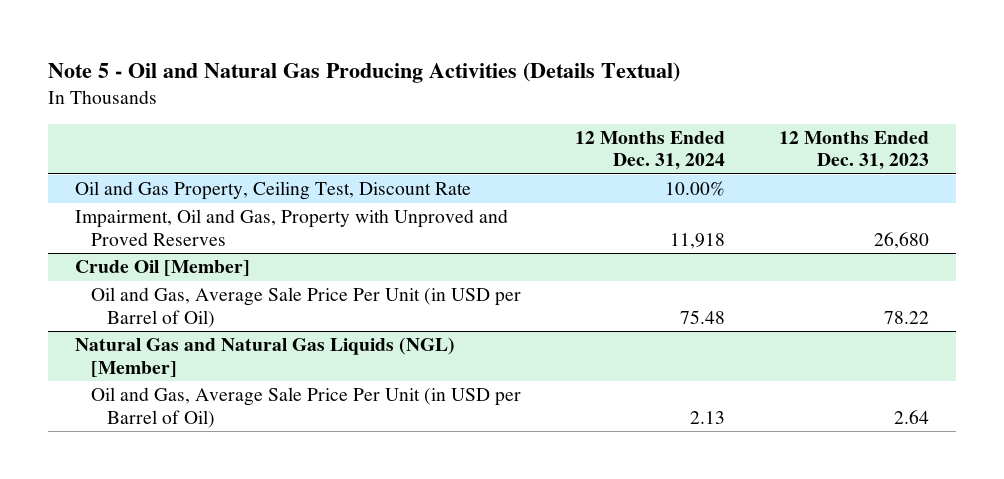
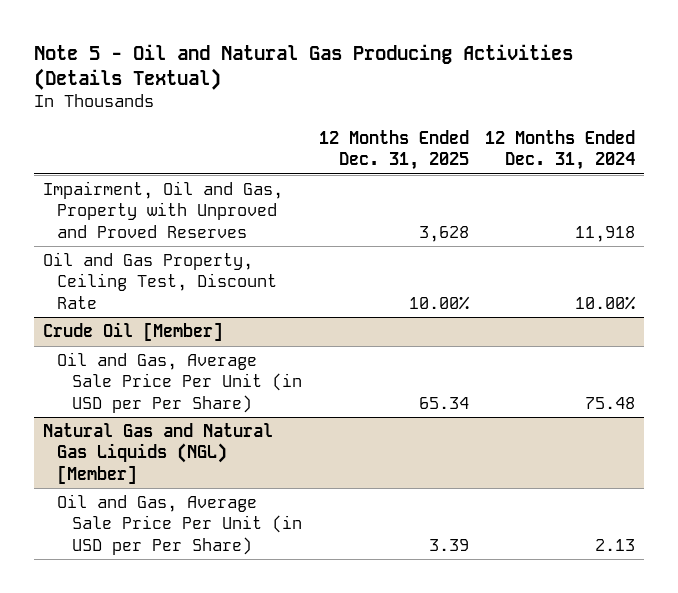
[779,131,930,171] 12 Months Ended Dec. 31, 2023 -> none
none -> [318,129,469,170] 12 Months Ended Dec. 31, 2025
[75,181,472,201] Oil and Gas Property, Ceiling Test, Discount Rate -> [42,252,278,309] Oil and Gas Property, Ceiling Test, Discount Rate
[90,287,521,328] Oil and Gas, Average Sale Price Per Unit (in USD per Barrel of Oil) -> [57,352,302,413] Oil and Gas, Average Sale Price Per Unit (in USD per Per Share)
[90,387,521,428] Oil and Gas, Average Sale Price Per Unit (in USD per Barrel of Oil) -> [57,494,302,555] Oil and Gas, Average Sale Price Per Unit (in USD per Per Share)

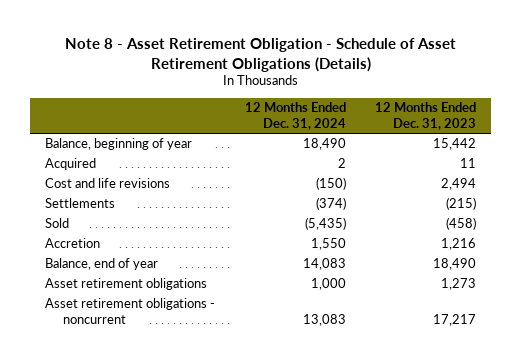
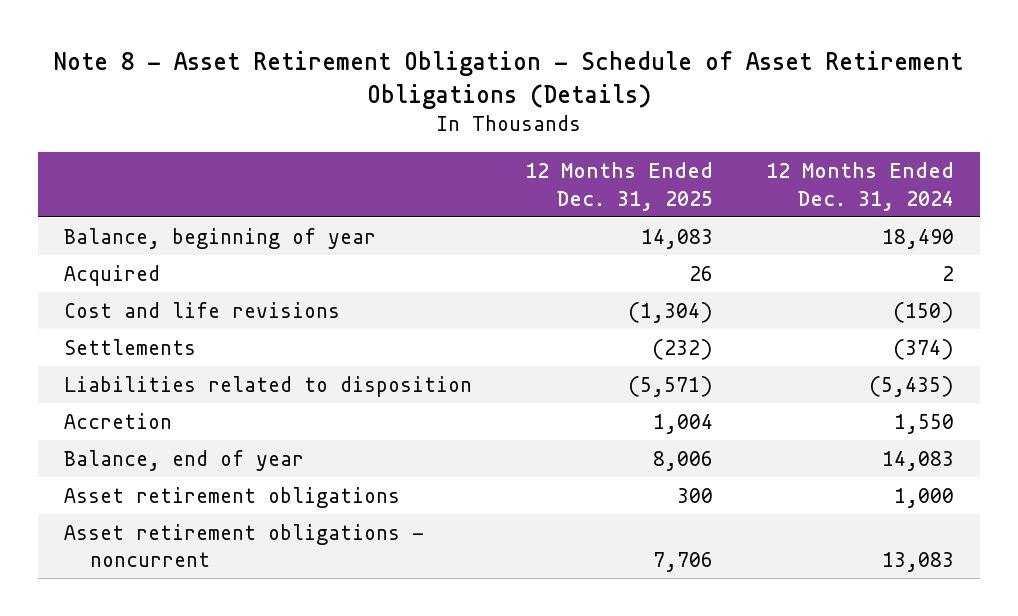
[375,102,477,130] 12 Months Ended Dec. 31, 2023 -> none
none -> [524,162,713,211] 12 Months Ended Dec. 31, 2025
[44,218,69,229] Sold -> [63,375,472,397] Liabilities related to disposition

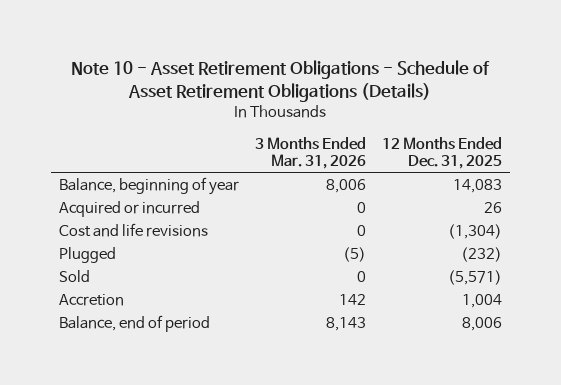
[53,51,963,109] Note 8 - Asset Retirement Obligation - Schedule of Asset Retirement Obligations (Details) -> [71,59,491,102] Note 10 - Asset Retirement Obligations - Schedule of Asset Retirement Obligations (Details)
[765,162,954,211] 12 Months Ended Dec. 31, 2024 -> none
none -> [254,136,366,170] 3 Months Ended Mar. 31, 2026
[63,264,160,286] Acquired -> [58,200,200,217] Acquired or incurred
[63,338,196,355] Settlements -> [58,246,116,263] Plugged
[63,375,472,397] Liabilities related to disposition -> [58,269,90,282] Sold
[63,486,400,508] Asset retirement obligations -> none
[63,523,424,568] Asset retirement obligations - noncurrent -> none
[63,449,304,471] Balance, end of year -> [58,314,210,332] Balance, end of period

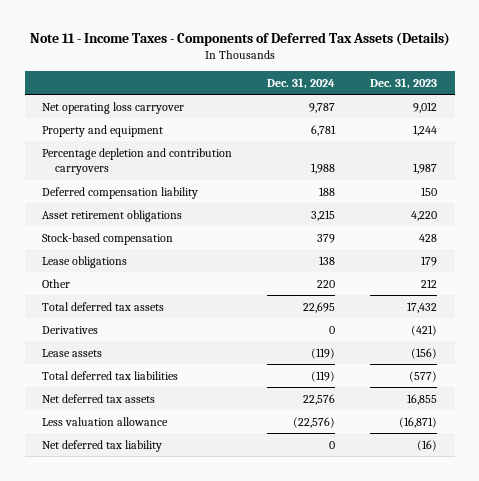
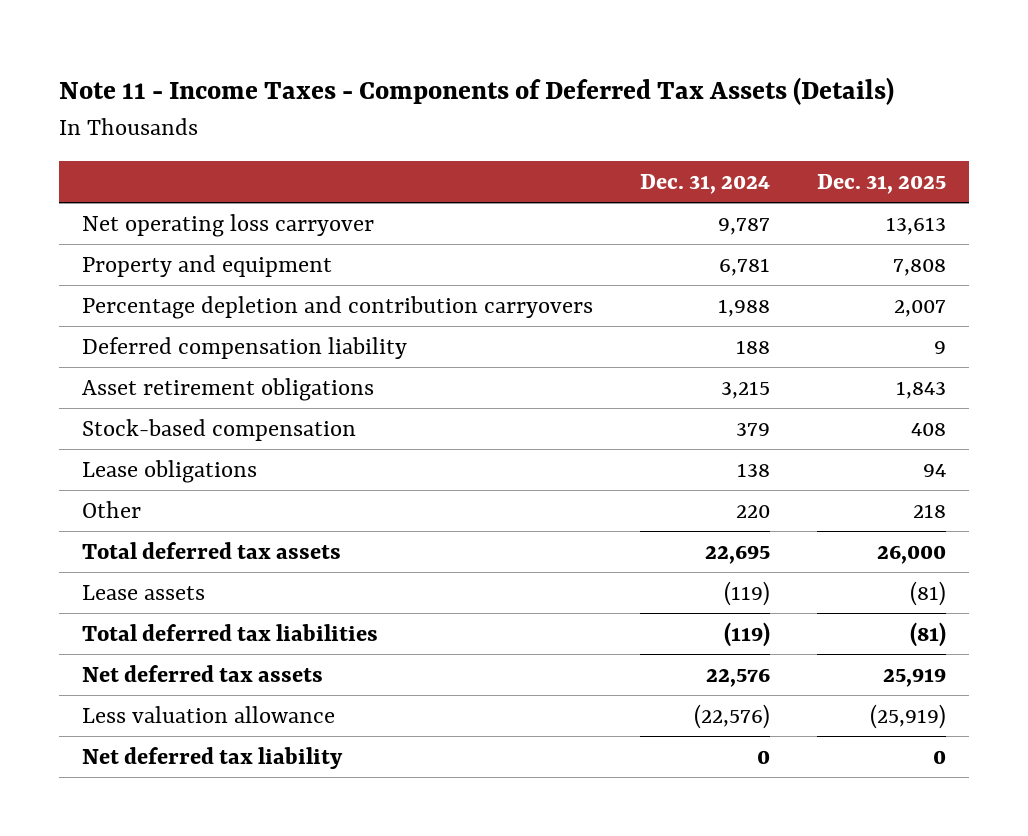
[370,77,438,89] Dec. 31, 2023 -> none
none -> [816,173,946,194] Dec. 31, 2025
[42,325,99,334] Derivatives -> none

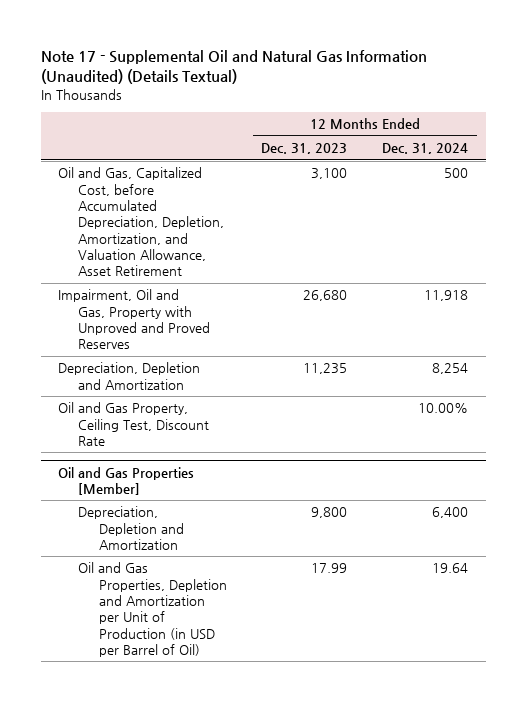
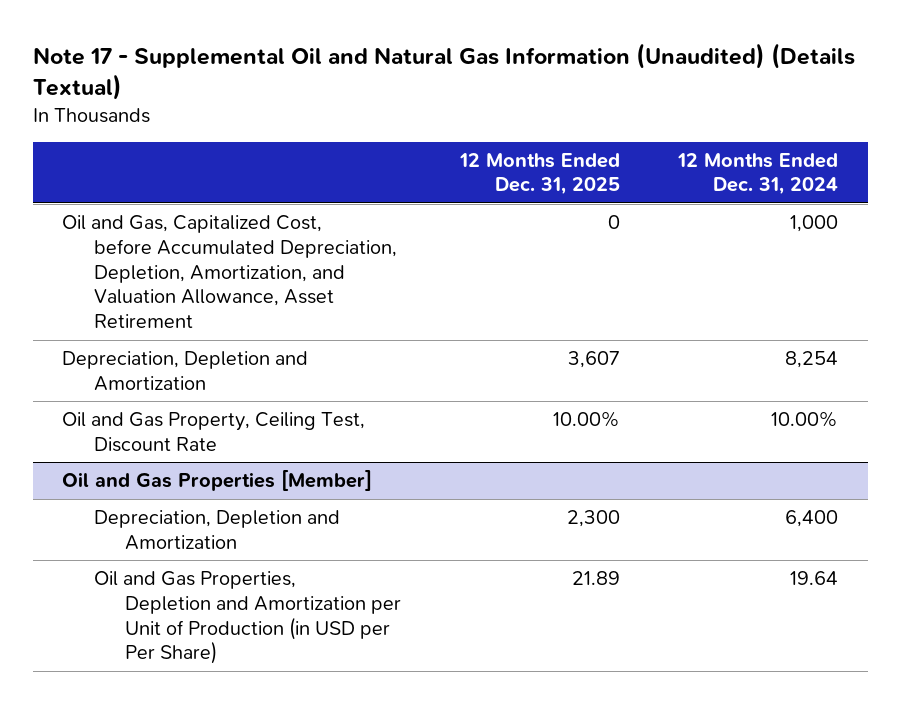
[261,143,348,155] Dec. 31, 2023 -> none
none -> [458,152,620,196] 12 Months Ended Dec. 31, 2025
[58,289,211,350] Impairment, Oil and Gas, Property with Unproved and Proved Reserves -> none
[444,168,469,179] 500 -> [790,215,839,233] 1,000
[78,562,227,658] Oil and Gas Properties, Depletion and Amortization per Unit of Production (in USD per Barrel of Oil) -> [93,571,402,665] Oil and Gas Properties, Depletion and Amortization per Unit of Production (in USD per Per Share)

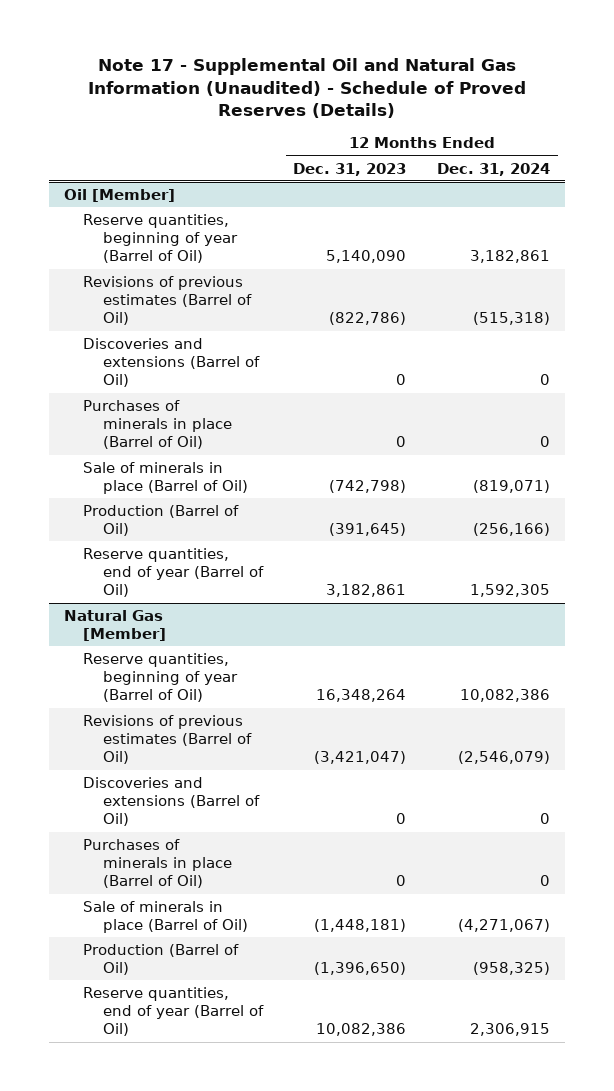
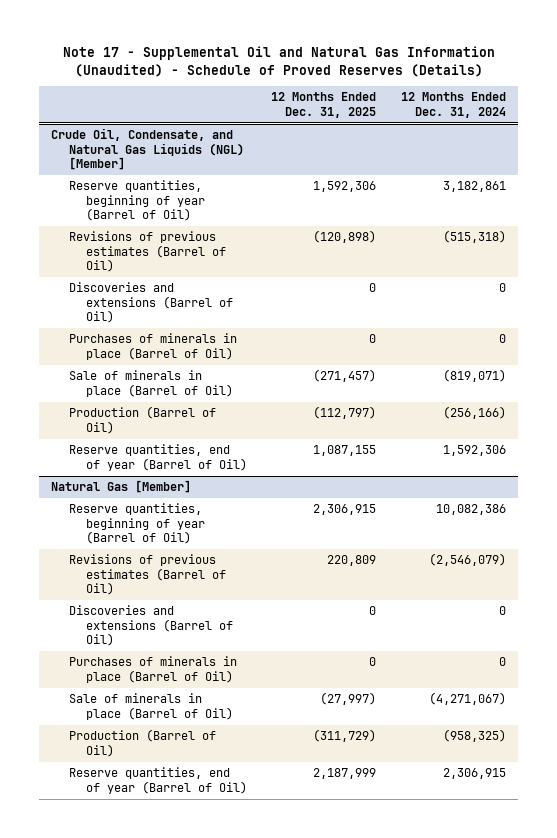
[293,162,407,176] Dec. 31, 2023 -> none
none -> [271,92,377,118] 12 Months Ended Dec. 31, 2025
[63,188,175,202] Oil [Member] -> [51,128,244,171] Crude Oil, Condensate, and Natural Gas Liquids (NGL) [Member]
[469,584,550,598] 1,592,305 -> [442,445,506,457] 1,592,306

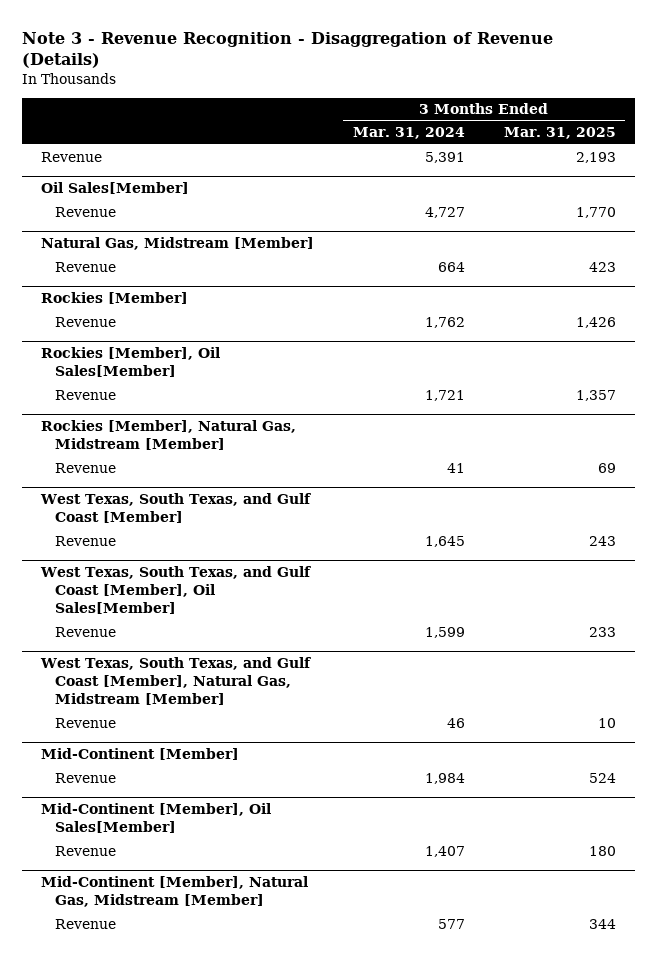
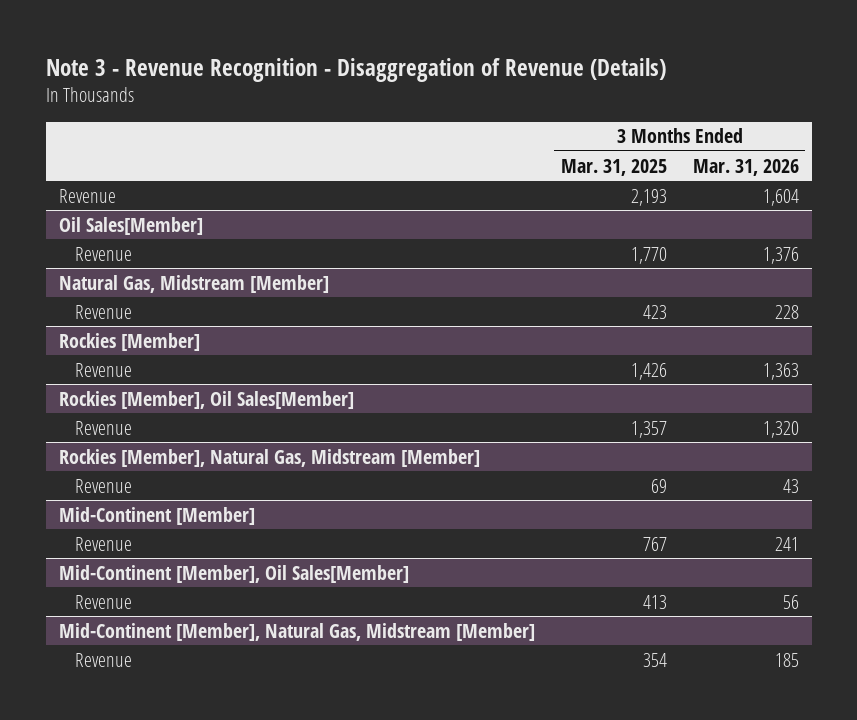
[353,127,466,140] Mar. 31, 2024 -> none
none -> [692,158,799,176] Mar. 31, 2026
[40,493,312,524] West Texas, South Texas, and Gulf Coast [Member] -> none
[54,535,116,546] Revenue -> none
[40,566,312,614] West Texas, South Texas, and Gulf Coast [Member], Oil Sales[Member] -> none
[54,626,116,637] Revenue -> none
[40,657,312,705] West Texas, South Texas, and Gulf Coast [Member], Natural Gas, Midstream [Member] -> none
[54,717,116,728] Revenue -> none
[588,772,616,783] 524 -> [642,536,667,551] 767
[588,845,616,856] 180 -> [642,594,667,609] 413
[588,918,616,929] 344 -> [642,652,667,667] 354

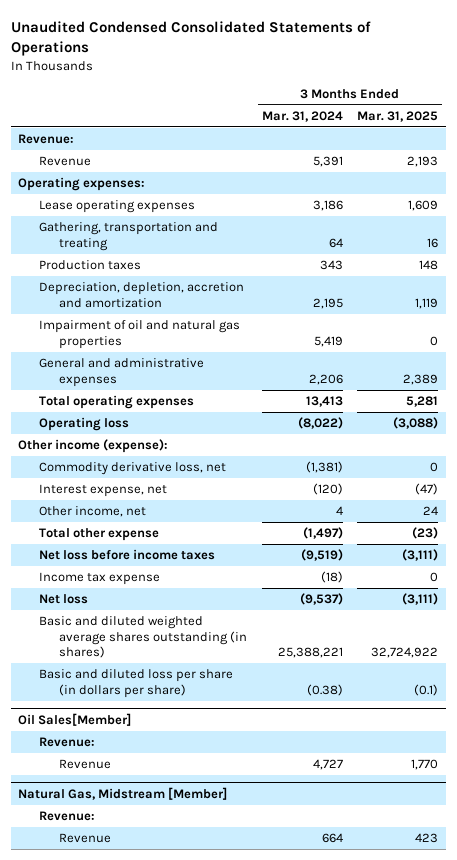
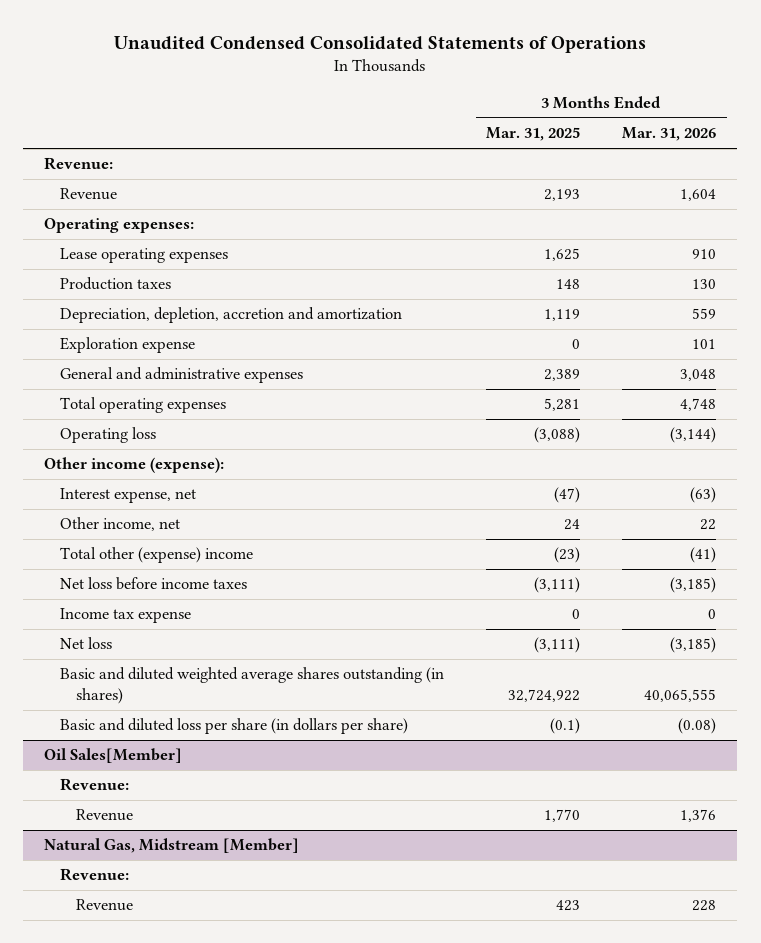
[261,110,343,122] Mar. 31, 2024 -> none
none -> [622,127,717,142] Mar. 31, 2026
[38,222,218,251] Gathering, transportation and treating -> none
[408,200,439,212] 1,609 -> [544,248,581,262] 1,625
[38,320,240,349] Impairment of oil and natural gas properties -> none
none -> [60,337,196,354] Exploration expense
[38,462,226,476] Commodity derivative loss, net -> none
[38,528,159,542] Total other expense -> [60,547,254,564] Total other (expense) income

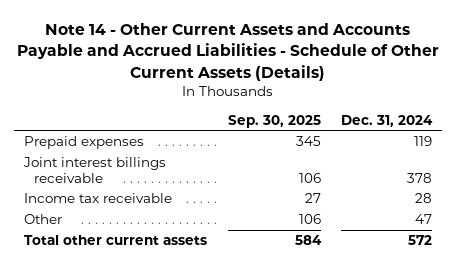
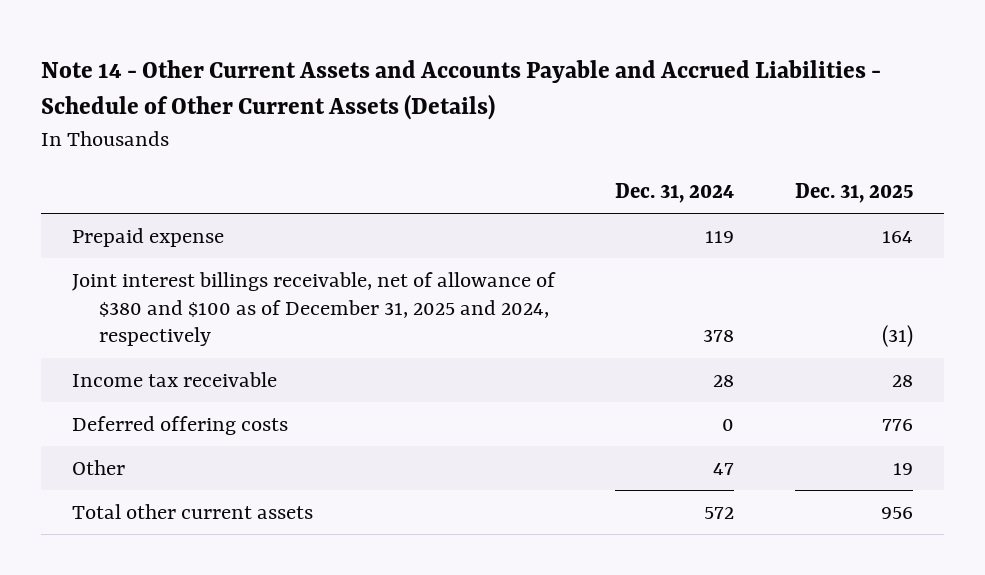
[227,114,321,128] Sep. 30, 2025 -> none
none -> [795,182,914,203] Dec. 31, 2025
[24,136,145,150] Prepaid expenses -> [71,227,224,247] Prepaid expense
[23,157,167,183] Joint interest billings receivable -> [71,271,556,347] Joint interest billings receivable, net of allowance of $380 and $100 as of December 31, 2025 and 2024, respectively
none -> [71,415,288,435] Deferred offering costs

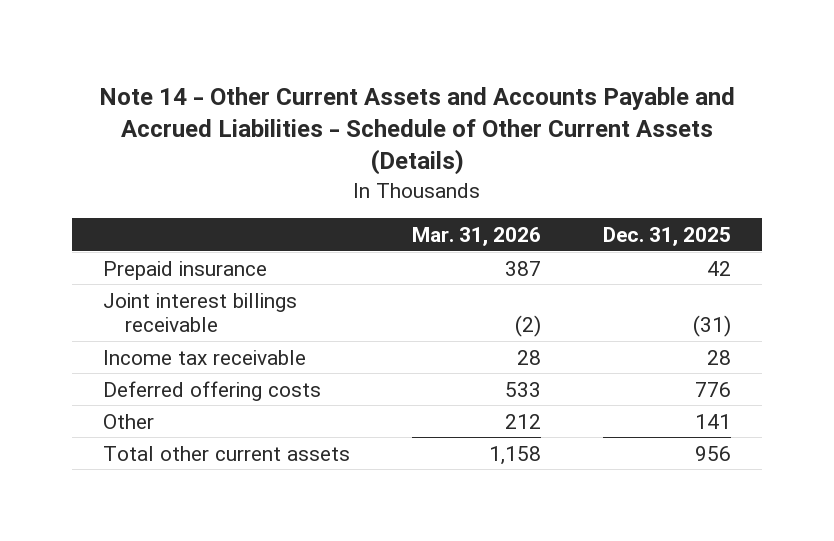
[615,182,735,203] Dec. 31, 2024 -> none
none -> [412,226,542,246] Mar. 31, 2026
[71,227,224,247] Prepaid expense -> none
none -> [103,260,268,280] Prepaid insurance
[71,271,556,347] Joint interest billings receivable, net of allowance of $380 and $100 as of December 31, 2025 and 2024, respectively -> [103,292,298,332] Joint interest billings receivable
[893,462,914,475] 19 -> [694,413,731,429] 141

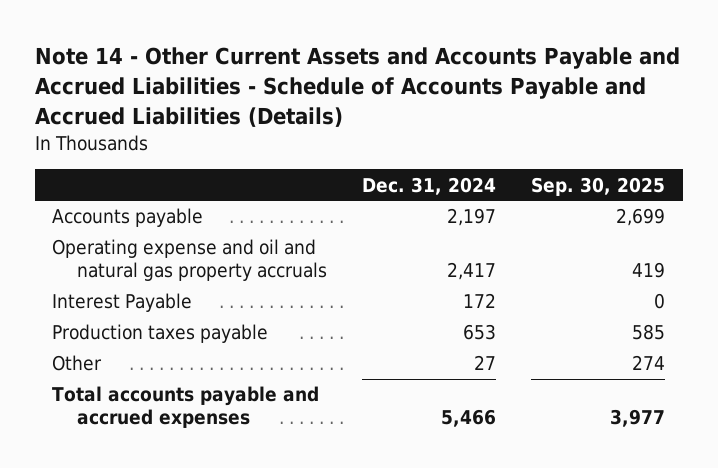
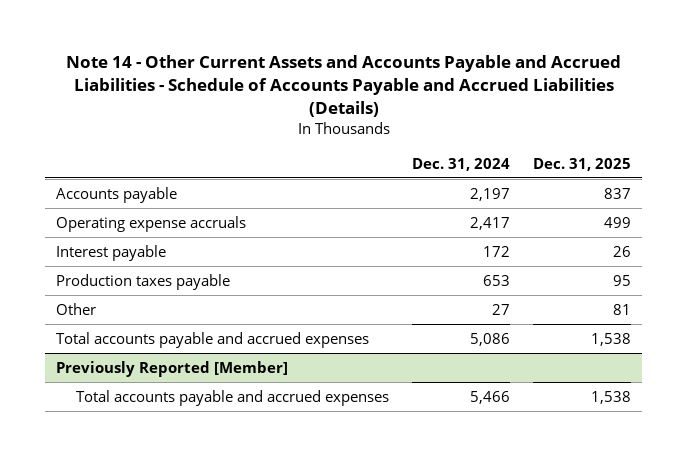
[531,176,666,196] Sep. 30, 2025 -> none
none -> [532,157,631,171] Dec. 31, 2025
[52,239,327,282] Operating expense and oil and natural gas property accruals -> [56,215,247,232] Operating expense accruals
[52,293,193,313] Interest Payable -> [56,244,167,261] Interest payable
none -> [56,331,370,348] Total accounts payable and accrued expenses
none -> [56,360,289,377] Previously Reported [Member]

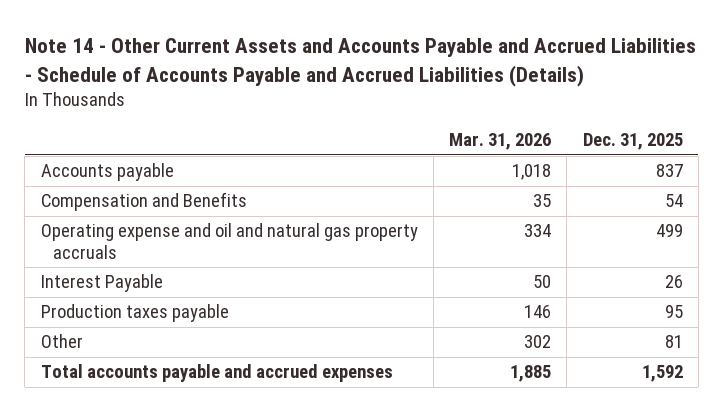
[411,157,510,171] Dec. 31, 2024 -> none
none -> [449,133,552,151] Mar. 31, 2026
none -> [40,192,247,212] Compensation and Benefits
[56,215,247,232] Operating expense accruals -> [40,223,418,259] Operating expense and oil and natural gas property accruals
[56,244,167,261] Interest payable -> [40,274,163,293] Interest Payable
[56,360,289,377] Previously Reported [Member] -> none
[76,389,390,406] Total accounts payable and accrued expenses -> none
[590,332,631,346] 1,538 -> [641,365,683,383] 1,592

